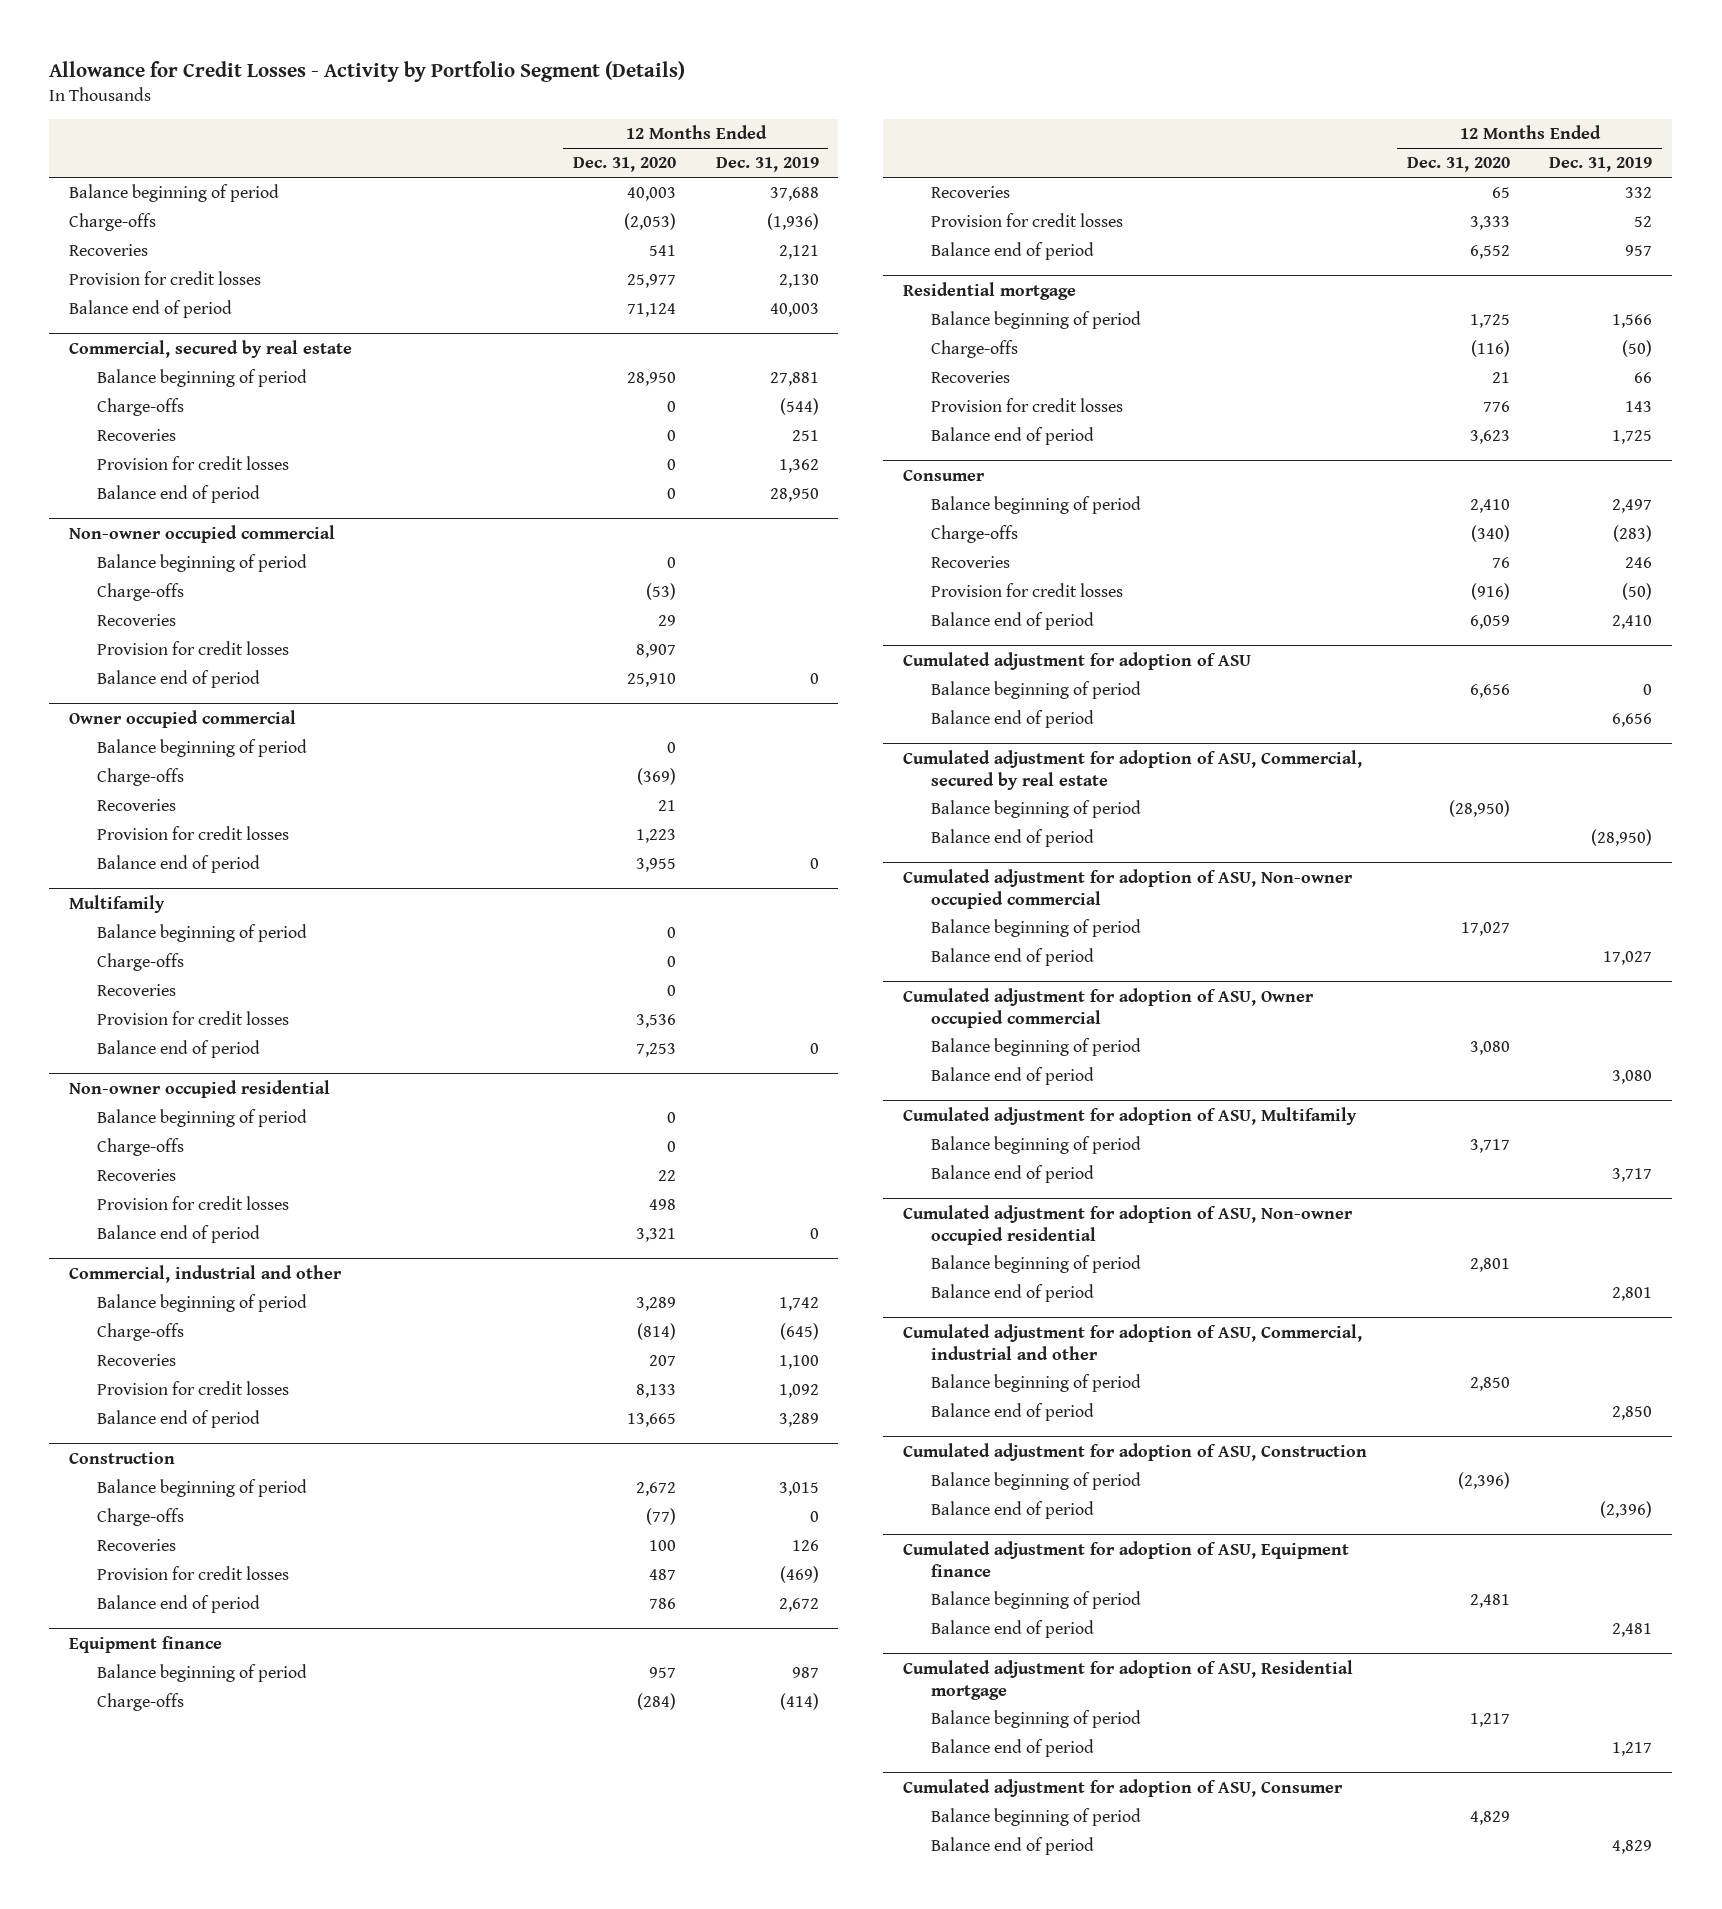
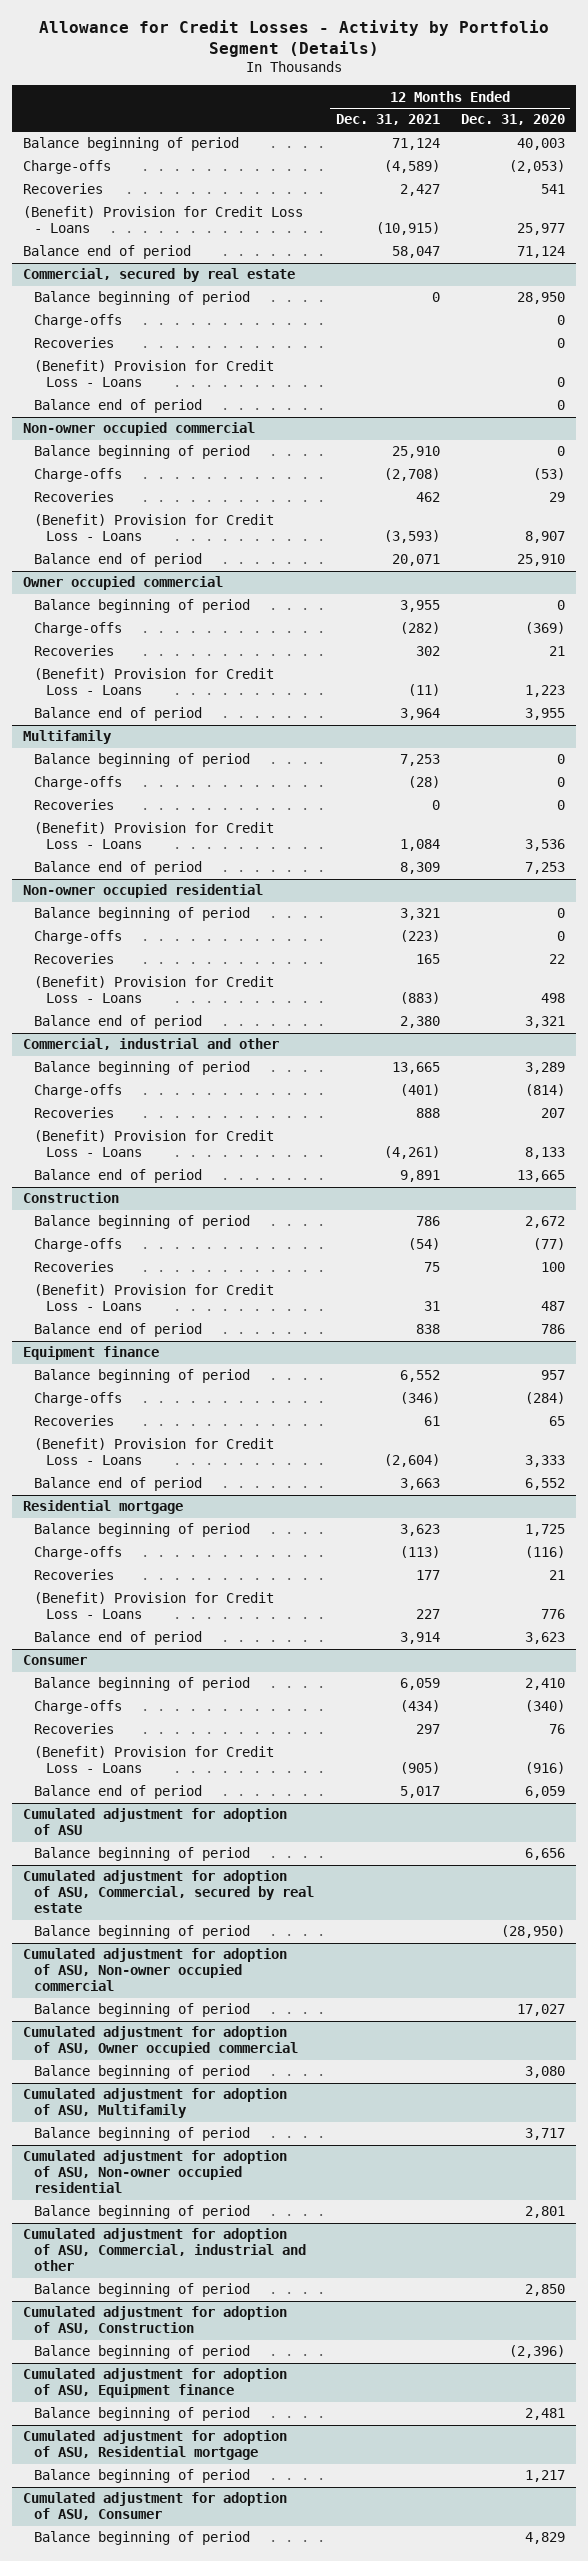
[715,157,819,173] Dec. 31, 2019 -> none
none -> [335,114,440,126] Dec. 31, 2021
[69,271,262,286] Provision for credit losses -> [23,206,304,234] (Benefit) Provision for Credit Loss - Loans
[97,456,290,471] Provision for credit losses -> [34,360,275,388] (Benefit) Provision for Credit Loss - Loans
[97,641,290,656] Provision for credit losses -> [34,514,275,542] (Benefit) Provision for Credit Loss - Loans
[97,826,290,841] Provision for credit losses -> [34,668,275,696] (Benefit) Provision for Credit Loss - Loans
[97,1011,290,1026] Provision for credit losses -> [34,822,275,850] (Benefit) Provision for Credit Loss - Loans
[97,1196,290,1211] Provision for credit losses -> [34,976,275,1004] (Benefit) Provision for Credit Loss - Loans
[97,1381,290,1396] Provision for credit losses -> [34,1130,275,1158] (Benefit) Provision for Credit Loss - Loans
[97,1566,290,1581] Provision for credit losses -> [34,1284,275,1312] (Benefit) Provision for Credit Loss - Loans
[931,213,1124,228] Provision for credit losses -> [34,1438,275,1466] (Benefit) Provision for Credit Loss - Loans
[931,398,1124,413] Provision for credit losses -> [34,1592,275,1620] (Benefit) Provision for Credit Loss - Loans
[931,583,1124,598] Provision for credit losses -> [34,1746,275,1774] (Benefit) Provision for Credit Loss - Loans
[931,710,1095,729] Balance end of period -> none
[931,829,1095,848] Balance end of period -> none
[931,948,1095,967] Balance end of period -> none
[931,1067,1095,1086] Balance end of period -> none
[931,1165,1095,1184] Balance end of period -> none
[931,1284,1095,1303] Balance end of period -> none
[931,1403,1095,1422] Balance end of period -> none
[931,1501,1095,1520] Balance end of period -> none
[931,1620,1095,1639] Balance end of period -> none
[931,1739,1095,1758] Balance end of period -> none
[931,1837,1095,1856] Balance end of period -> none

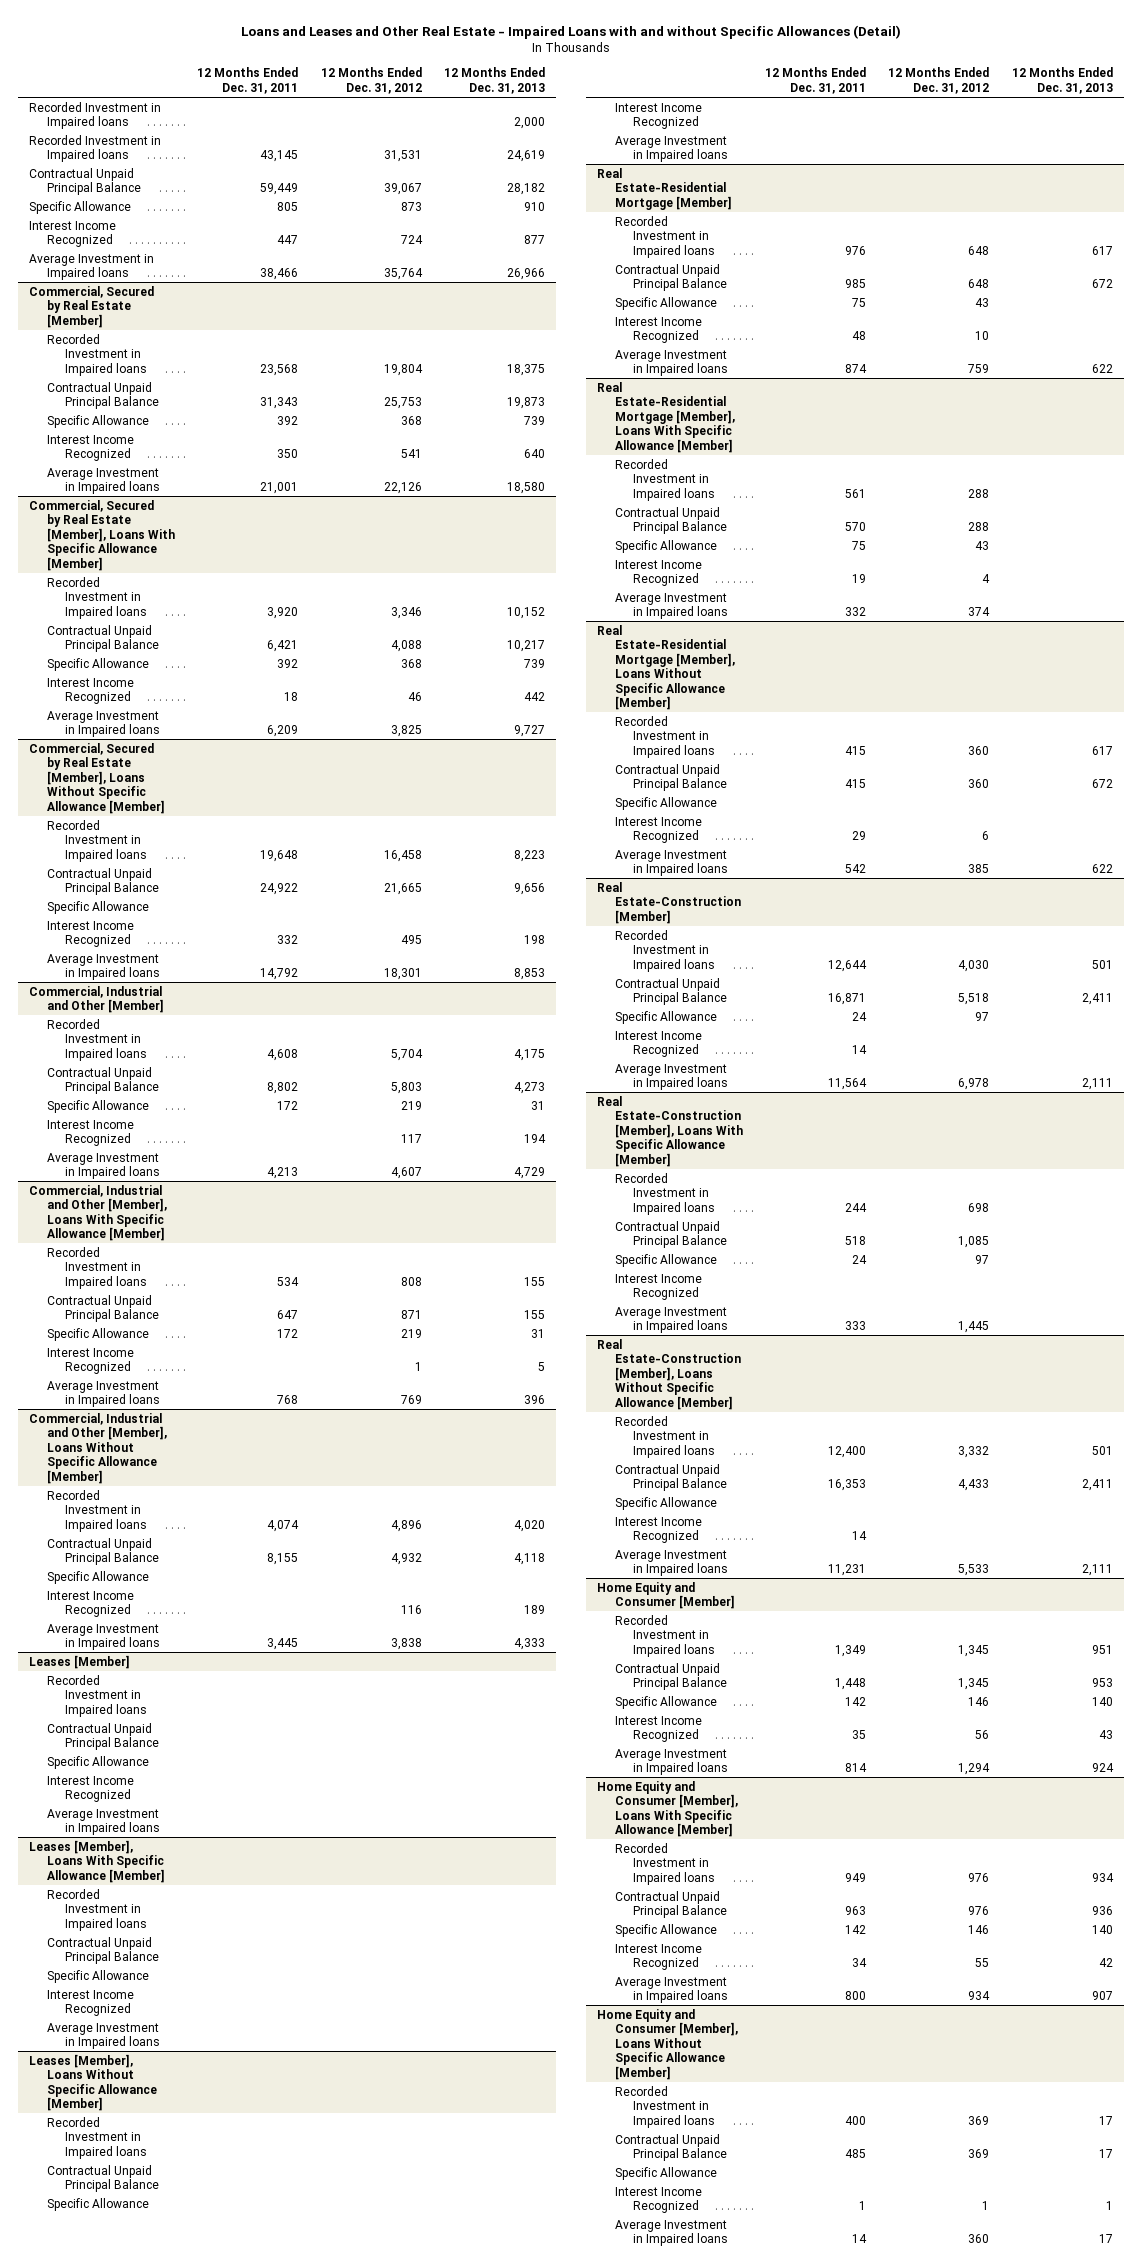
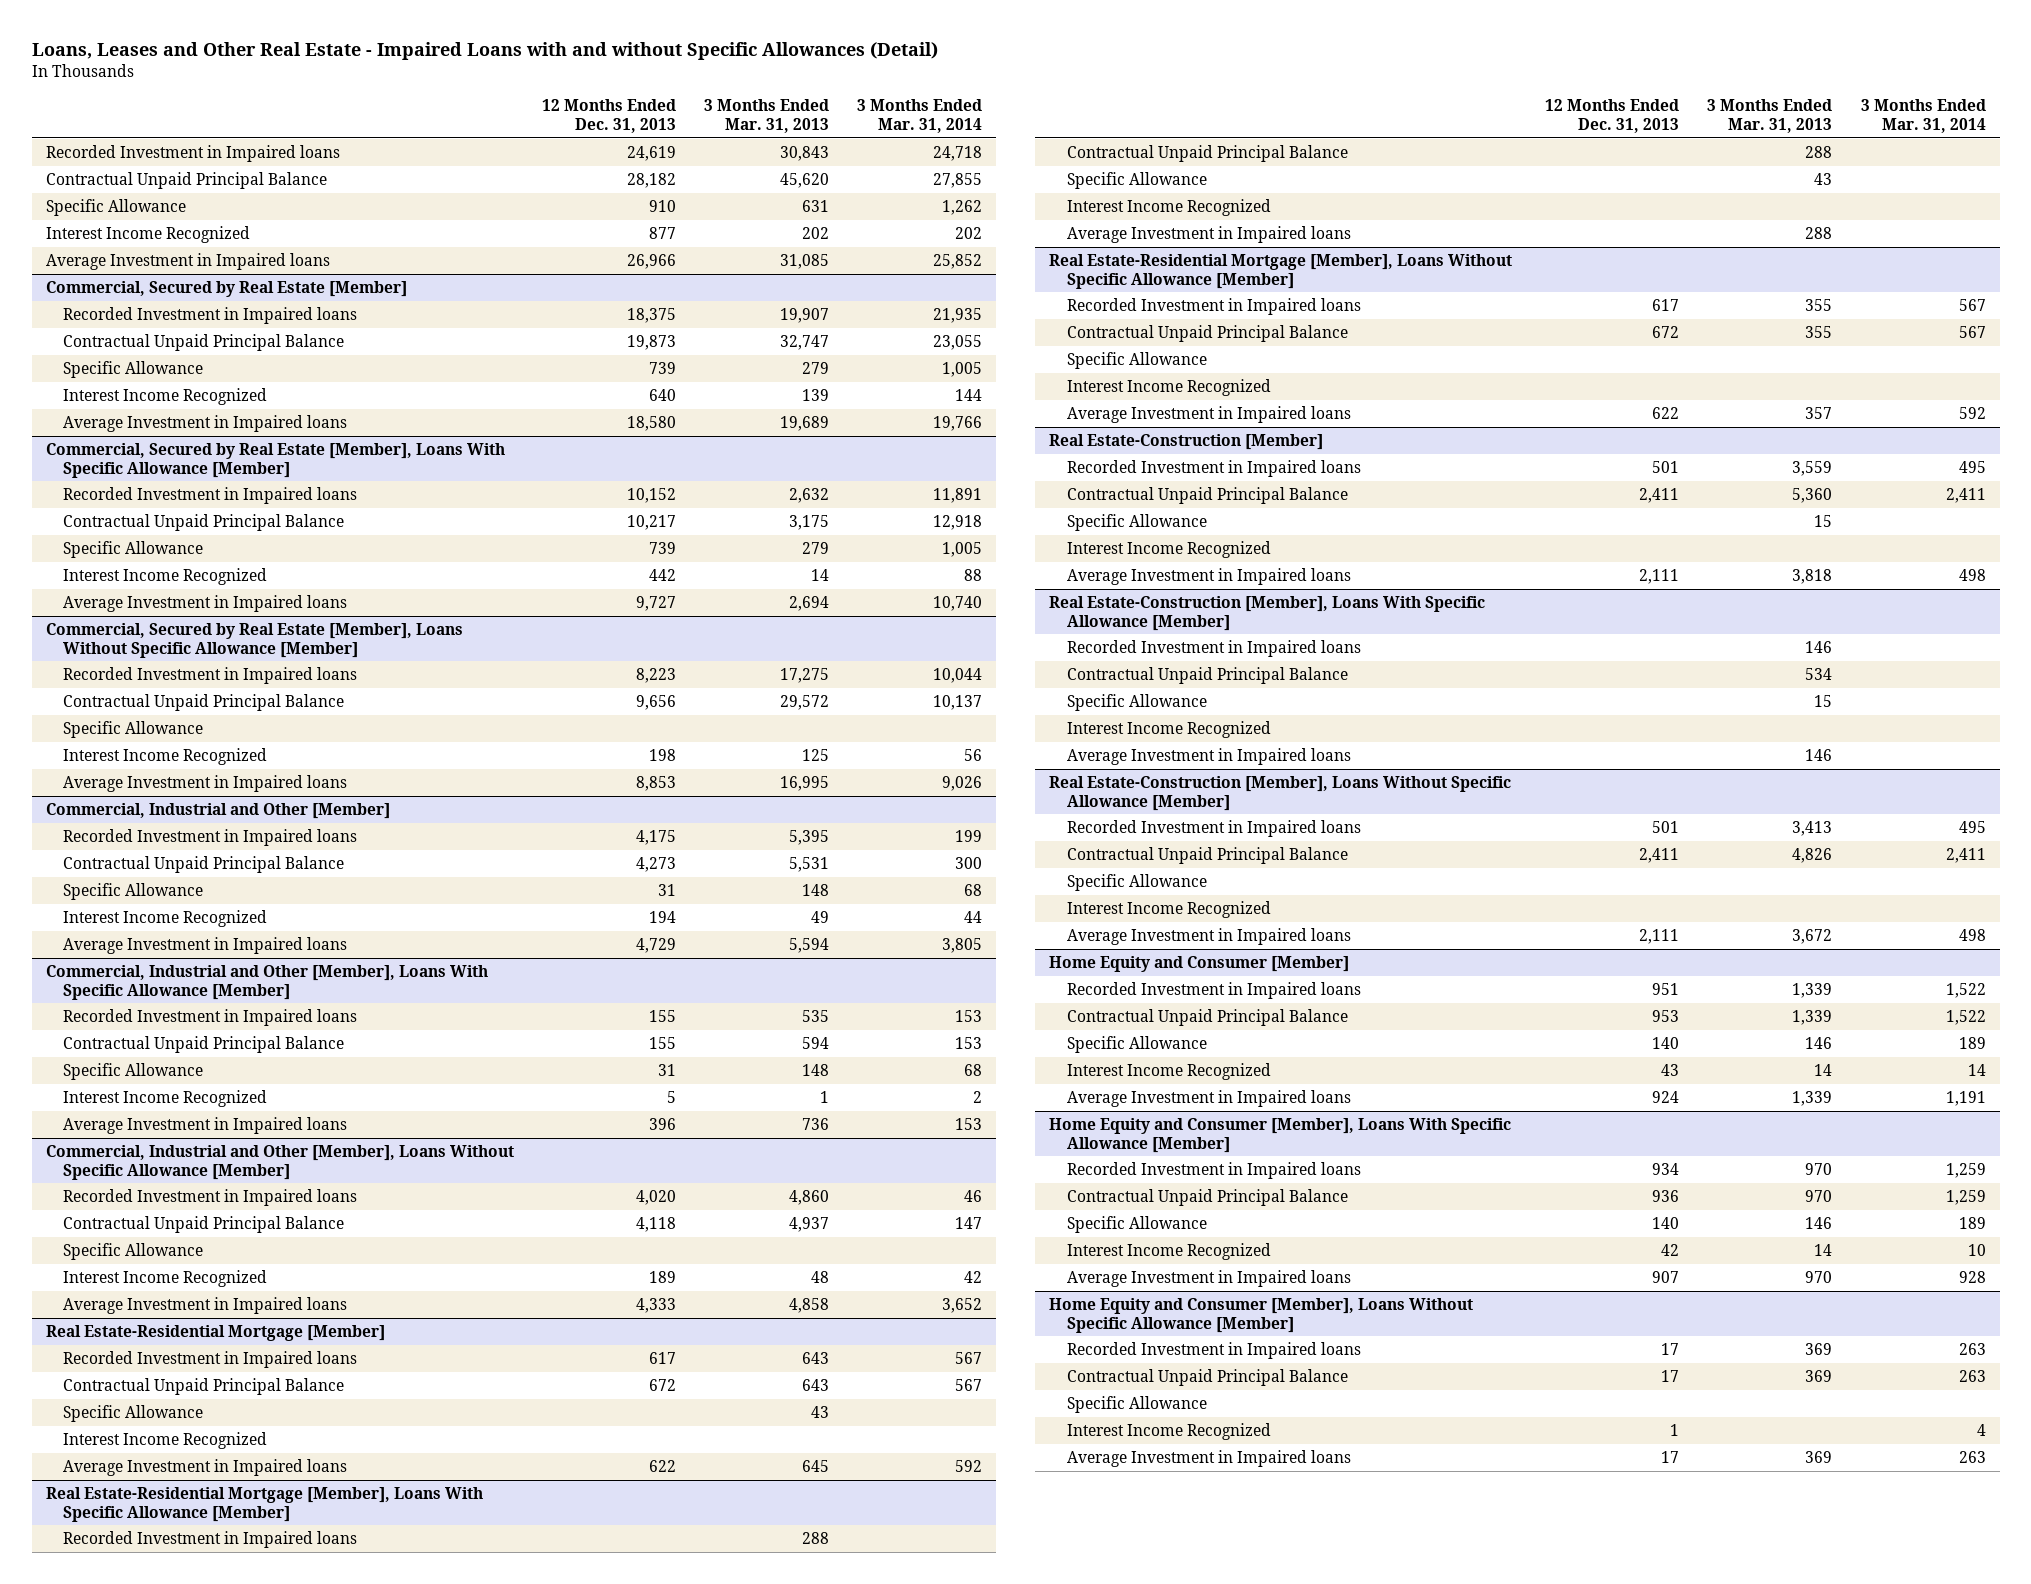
[240,25,901,40] Loans and Leases and Other Real Estate - Impaired Loans with and without Specific Allowances (Detail) -> [31,41,938,60] Loans, Leases and Other Real Estate - Impaired Loans with and without Specific Allowances (Detail)
[197,67,299,94] 12 Months Ended Dec. 31, 2011 -> none
[320,67,422,94] 12 Months Ended Dec. 31, 2012 -> none
none -> [704,99,830,133] 3 Months Ended Mar. 31, 2013
none -> [857,99,983,133] 3 Months Ended Mar. 31, 2014
[29,101,162,130] Recorded Investment in Impaired loans -> none
[29,1654,131,1669] Leases [Member] -> none
[47,1674,148,1717] Recorded Investment in Impaired loans -> none
[47,1722,160,1751] Contractual Unpaid Principal Balance -> none
[47,1755,150,1769] Specific Allowance -> none
[47,1775,135,1803] Interest Income Recognized -> none
[47,1808,161,1836] Average Investment in Impaired loans -> none
[29,1839,166,1883] Leases [Member], Loans With Specific Allowance [Member] -> none
[47,1888,148,1931] Recorded Investment in Impaired loans -> none
[47,1936,160,1965] Contractual Unpaid Principal Balance -> none
[47,1969,150,1983] Specific Allowance -> none
[47,1989,135,2017] Interest Income Recognized -> none
[47,2022,161,2050] Average Investment in Impaired loans -> none
[29,2053,158,2112] Leases [Member], Loans Without Specific Allowance [Member] -> none
[47,2116,148,2159] Recorded Investment in Impaired loans -> none
[47,2164,160,2193] Contractual Unpaid Principal Balance -> none
[47,2197,150,2211] Specific Allowance -> none
[614,102,702,130] Interest Income Recognized -> none
[614,135,728,163] Average Investment in Impaired loans -> none

